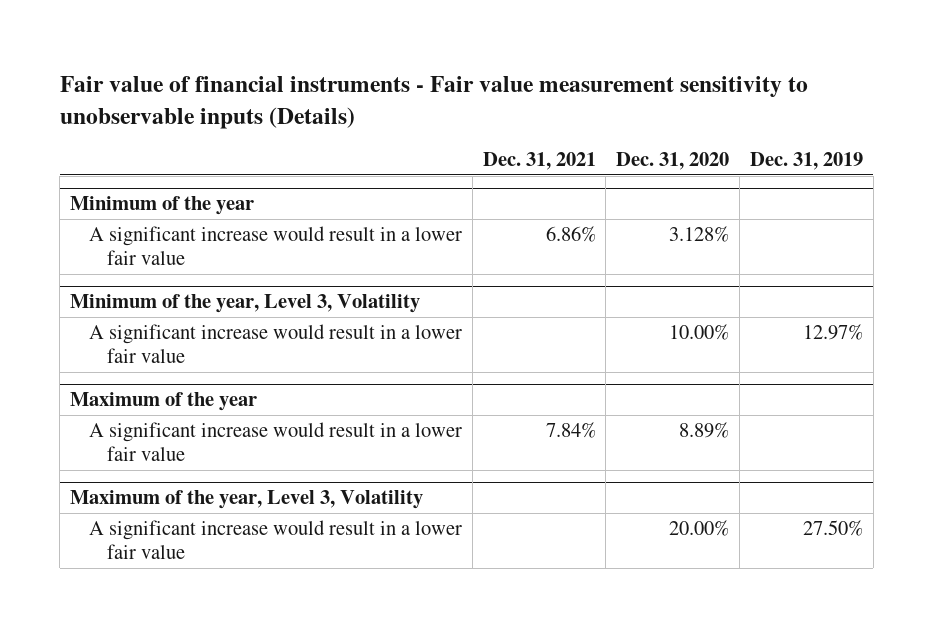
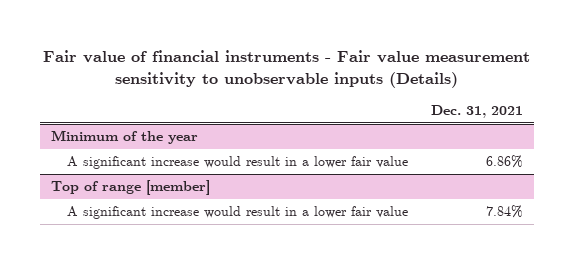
[616,152,730,171] Dec. 31, 2020 -> none
[750,152,864,171] Dec. 31, 2019 -> none
[70,294,421,314] Minimum of the year, Level 3, Volatility -> none
[88,324,462,364] A significant increase would result in a lower fair value -> none
[70,392,258,412] Maximum of the year -> [51,180,211,196] Top of range [member]
[70,490,424,510] Maximum of the year, Level 3, Volatility -> none
[88,520,462,560] A significant increase would result in a lower fair value -> none

